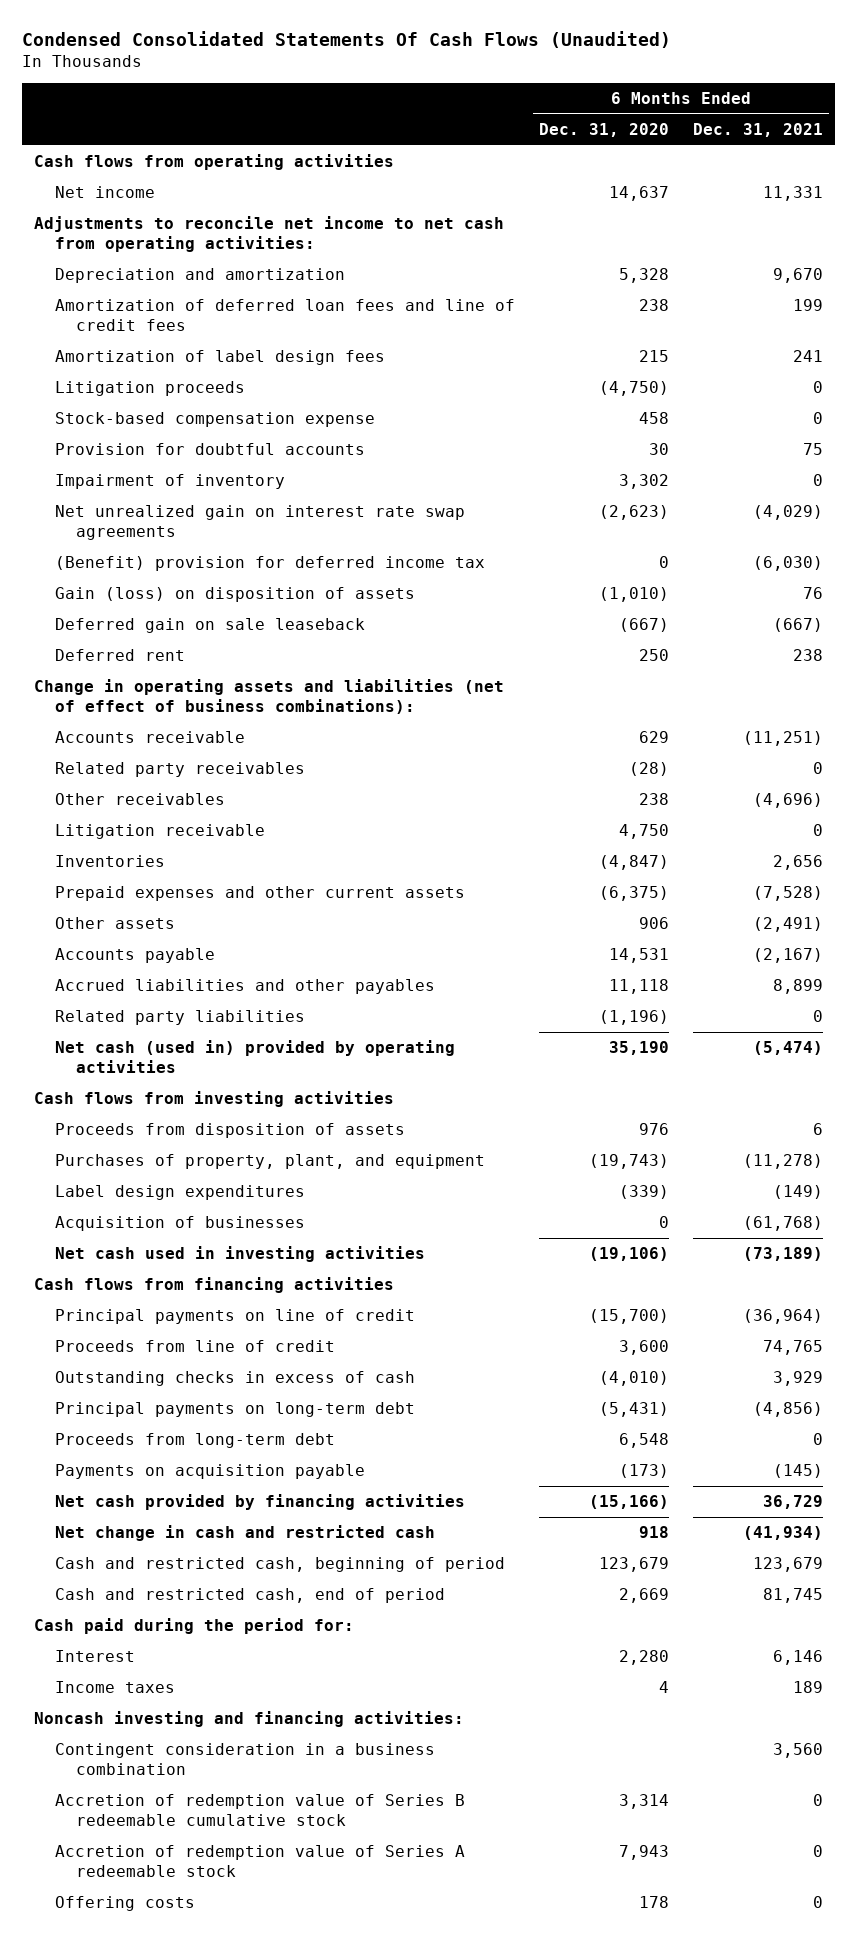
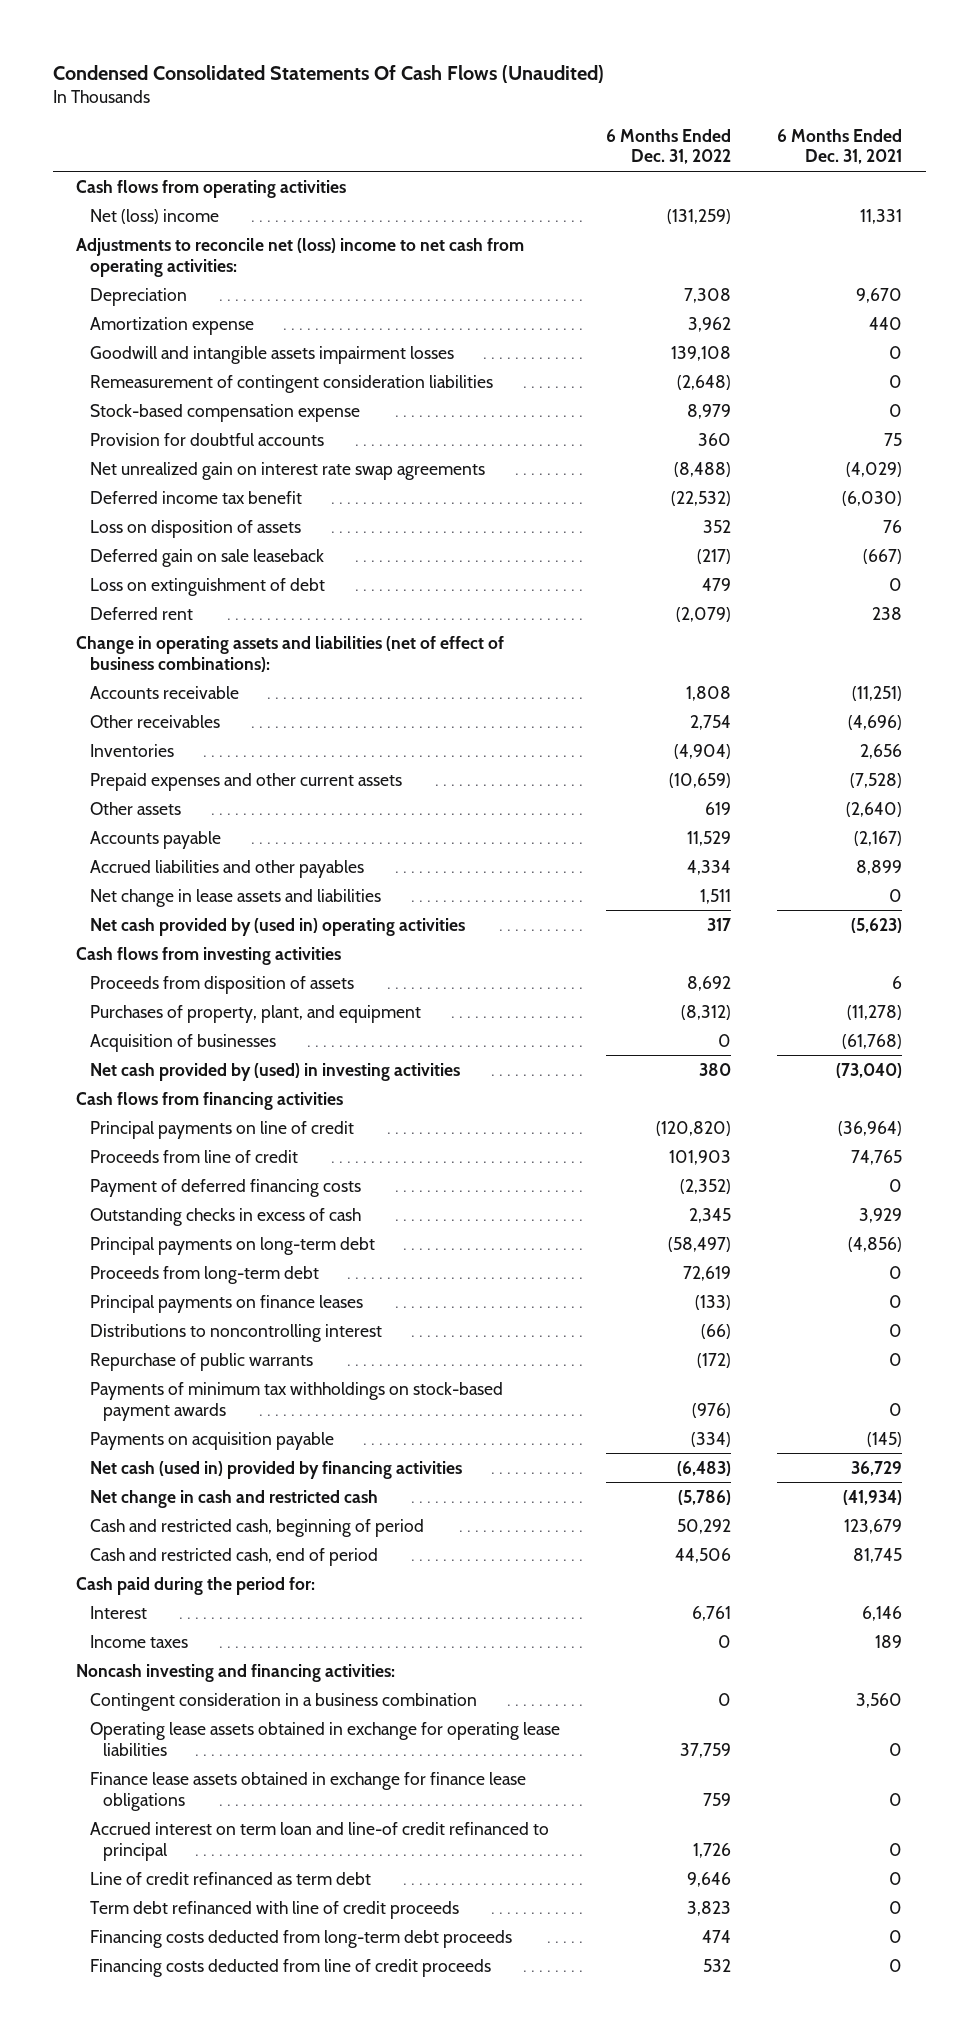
[539,122,670,137] Dec. 31, 2020 -> none
none -> [605,128,731,165] 6 Months Ended Dec. 31, 2022
[55,299,516,331] Amortization of deferred loan fees and line of credit fees -> none
[55,350,386,366] Amortization of label design fees -> none
[55,381,246,397] Litigation proceeds -> none
[55,186,156,199] Net income -> [89,208,219,224] Net (loss) income
[33,216,504,252] Adjustments to reconcile net income to net cash from operating activities: -> [76,237,525,277] Adjustments to reconcile net (loss) income to net cash from operating activities:
[55,268,346,284] Depreciation and amortization -> [89,287,187,306] Depreciation
none -> [89,316,254,335] Amortization expense
none -> [89,345,454,364] Goodwill and intangible assets impairment losses
none -> [89,374,493,393] Remeasurement of contingent consideration liabilities
[55,474,286,490] Impairment of inventory -> none
[55,556,486,572] (Benefit) provision for deferred income tax -> [89,490,302,504] Deferred income tax benefit
[55,587,416,603] Gain (loss) on disposition of assets -> [89,519,301,538] Loss on disposition of assets
none -> [89,577,325,596] Loss on extinguishment of debt
[55,762,306,778] Related party receivables -> none
[55,824,266,840] Litigation receivable -> none
[753,917,824,933] (2,491) -> [846,801,903,817] (2,640)
[55,1010,306,1026] Related party liabilities -> none
none -> [89,888,381,907] Net change in lease assets and liabilities
[55,1040,456,1073] Net cash (used in) provided by operating activities -> [89,917,465,936] Net cash provided by (used in) operating activities
[753,1041,824,1056] (5,474) -> [851,917,903,933] (5,623)
[55,1185,306,1201] Label design expenditures -> none
[55,1246,426,1263] Net cash used in investing activities -> [89,1062,460,1081] Net cash provided by (used) in investing activities
[743,1247,824,1262] (73,189) -> [836,1062,903,1078] (73,040)
none -> [89,1178,361,1197] Payment of deferred financing costs
none -> [89,1294,363,1313] Principal payments on finance leases
none -> [89,1323,382,1342] Distributions to noncontrolling interest
none -> [89,1352,313,1371] Repurchase of public warrants
none -> [89,1381,503,1421] Payments of minimum tax withholdings on stock-based payment awards
[55,1494,466,1511] Net cash provided by financing activities -> [89,1460,462,1479] Net cash (used in) provided by financing activities
[55,1794,466,1826] Accretion of redemption value of Series B redeemable cumulative stock -> none
[55,1845,466,1877] Accretion of redemption value of Series A redeemable stock -> none
[55,1896,196,1912] Offering costs -> none
none -> [89,1721,560,1756] Operating lease assets obtained in exchange for operating lease liabilities
none -> [89,1771,526,1811] Finance lease assets obtained in exchange for finance lease obligations
none -> [89,1821,549,1861] Accrued interest on term loan and line-of credit refinanced to principal
none -> [89,1871,371,1885] Line of credit refinanced as term debt
none -> [89,1900,459,1919] Term debt refinanced with line of credit proceeds
none -> [89,1929,512,1948] Financing costs deducted from long-term debt proceeds
none -> [89,1958,491,1977] Financing costs deducted from line of credit proceeds

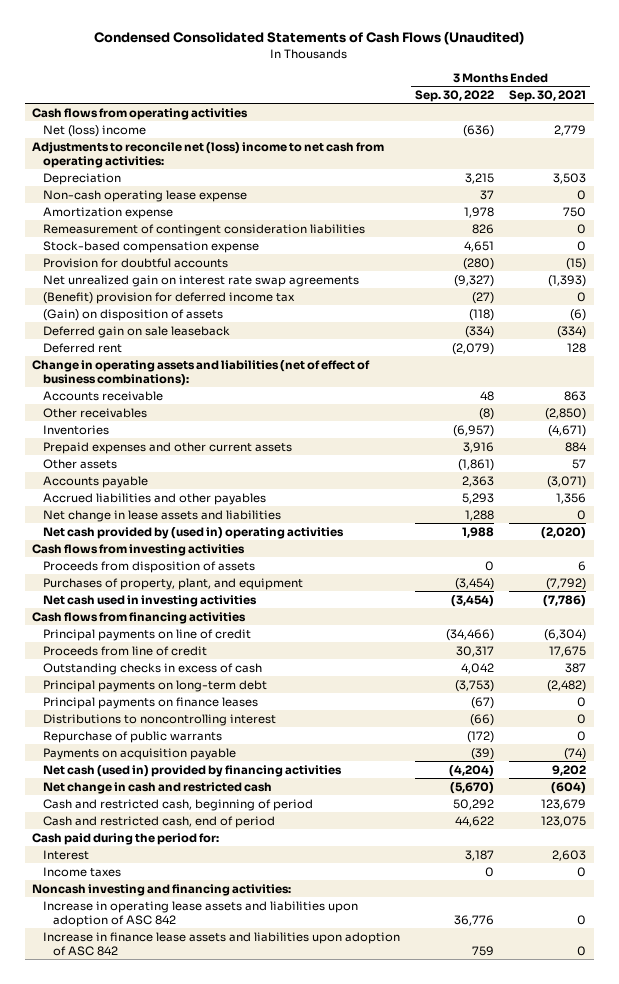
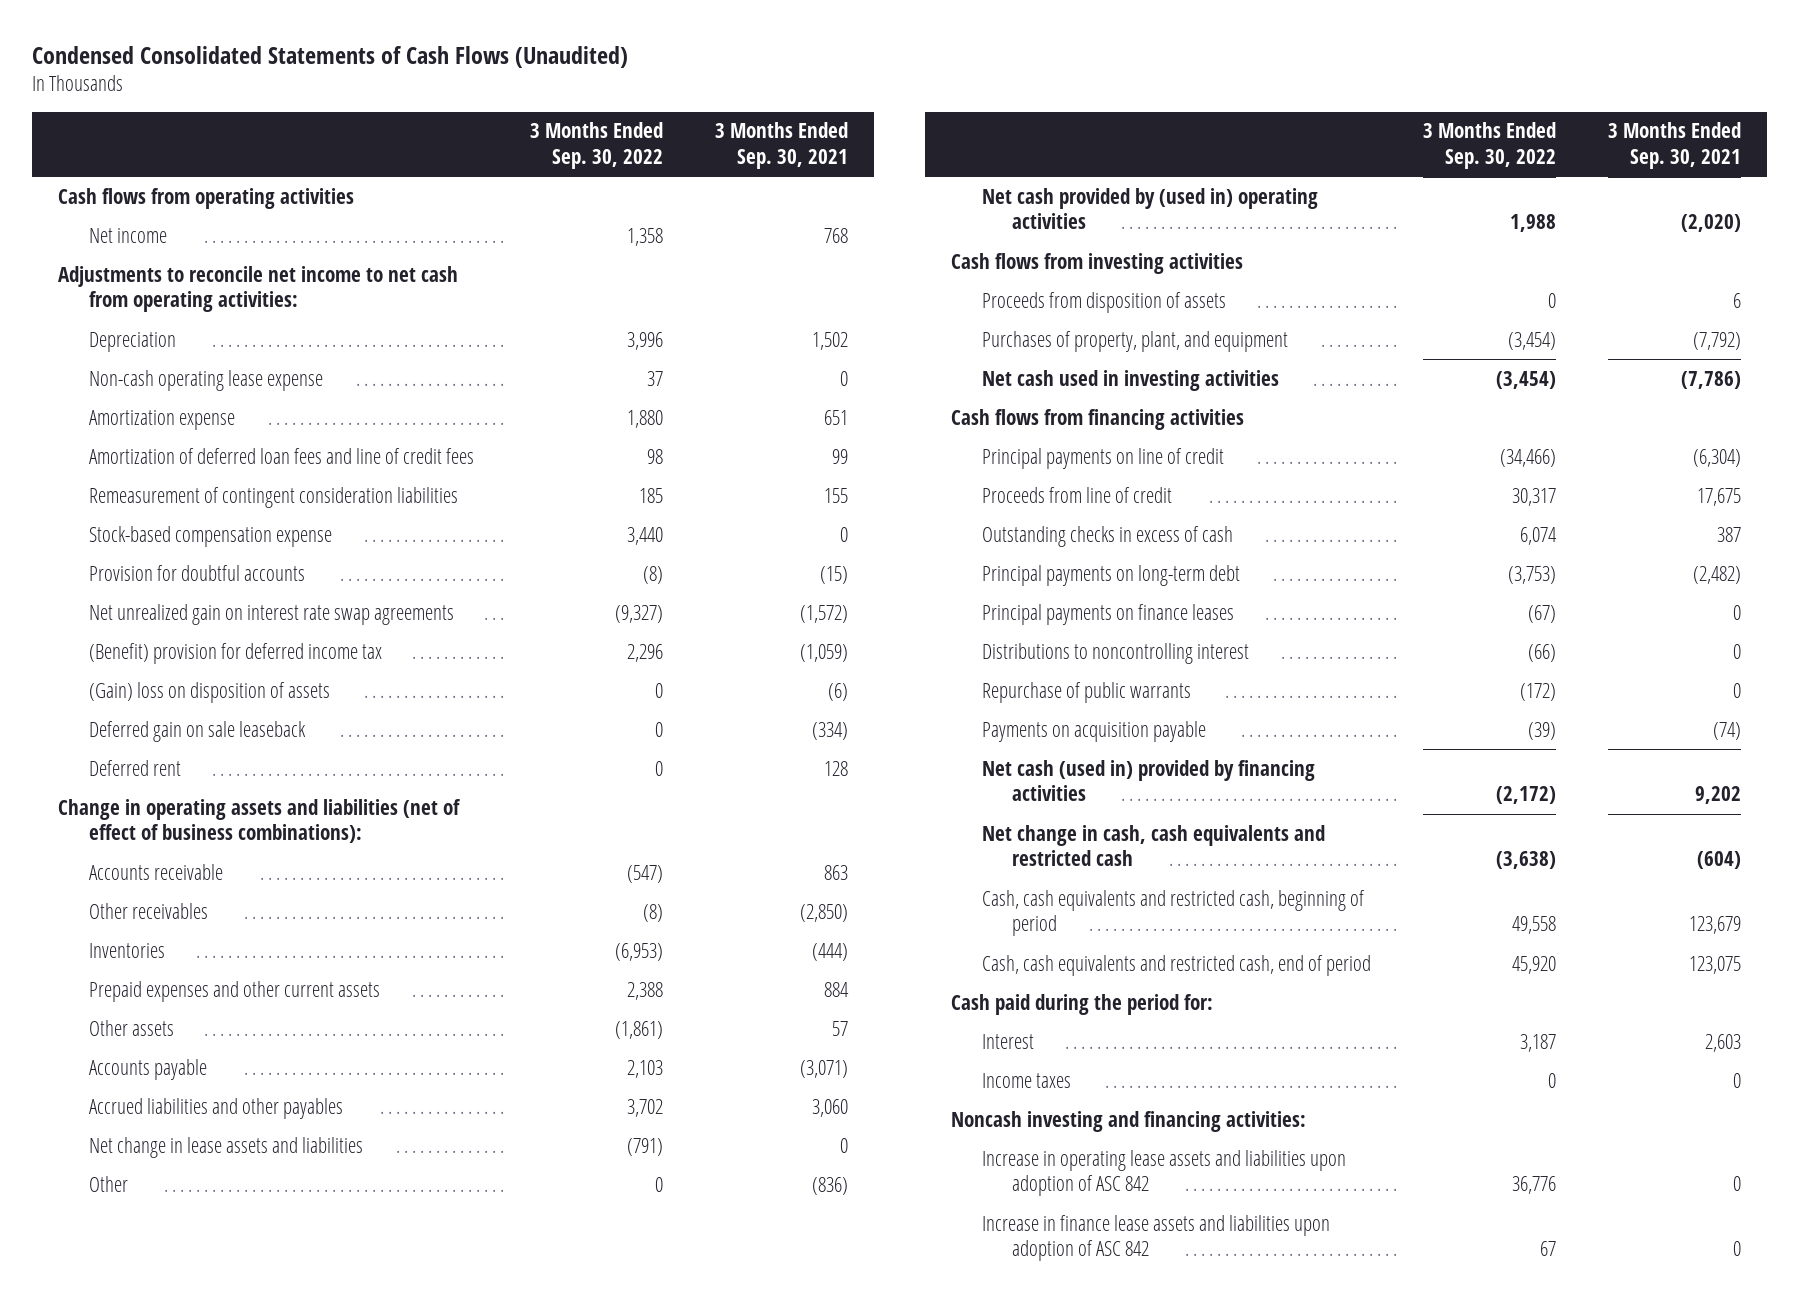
[42,124,146,137] Net (loss) income -> [88,227,167,243] Net income
[463,124,495,137] (636) -> [626,227,663,246] 1,358
[554,124,587,136] 2,779 -> [824,227,849,243] 768
[32,141,385,168] Adjustments to reconcile net (loss) income to net cash from operating activities: -> [58,265,459,313] Adjustments to reconcile net income to net cash from operating activities:
[465,172,495,184] 3,215 -> [626,331,663,350] 3,996
[553,172,587,184] 3,503 -> [812,331,849,350] 1,502
[464,206,495,218] 1,978 -> [626,409,663,428] 1,880
[563,206,587,217] 750 -> [824,409,849,425] 651
none -> [88,447,474,464] Amortization of deferred loan fees and line of credit fees
[472,223,495,234] 826 -> [638,487,663,503] 185
[577,223,587,234] 0 -> [824,487,849,503] 155
[464,240,495,252] 4,651 -> [626,526,663,545] 3,440
[463,257,495,270] (280) -> [642,565,663,584] (8)
[548,274,587,287] (1,393) -> [800,604,849,623] (1,572)
[472,291,495,304] (27) -> [626,643,663,662] 2,296
[577,291,587,302] 0 -> [800,643,849,662] (1,059)
[42,308,223,321] (Gain) on disposition of assets -> [88,681,330,703] (Gain) loss on disposition of assets
[469,308,495,321] (118) -> [654,682,663,698] 0
[465,325,495,338] (334) -> [654,721,663,737] 0
[452,342,495,355] (2,079) -> [654,760,663,776] 0
[480,390,495,401] 48 -> [626,864,663,883] (547)
[453,424,495,437] (6,957) -> [614,942,663,961] (6,953)
[548,424,587,437] (4,671) -> [812,942,849,961] (444)
[463,441,495,453] 3,916 -> [626,981,663,1000] 2,388
[462,475,495,487] 2,363 -> [626,1059,663,1078] 2,103
[462,492,495,504] 5,293 -> [626,1098,663,1117] 3,702
[556,492,587,504] 1,356 -> [812,1098,849,1117] 3,060
[465,509,495,521] 1,288 -> [626,1137,663,1156] (791)
none -> [88,1175,128,1192] Other
[461,662,495,674] 4,042 -> [1519,526,1557,545] 6,074
[449,764,495,777] (4,204) -> [1495,786,1556,805] (2,172)
[42,781,272,794] Net change in cash and restricted cash -> [981,824,1325,867] Net change in cash, cash equivalents and restricted cash
[450,781,495,794] (5,670) -> [1495,851,1556,870] (3,638)
[42,798,313,811] Cash and restricted cash, beginning of period -> [981,889,1365,937] Cash, cash equivalents and restricted cash, beginning of period
[453,798,495,810] 50,292 -> [1511,916,1556,935] 49,558
[42,815,275,828] Cash and restricted cash, end of period -> [981,954,1371,976] Cash, cash equivalents and restricted cash, end of period
[455,815,495,827] 44,622 -> [1511,955,1556,974] 45,920
[472,945,495,956] 759 -> [1539,1241,1556,1257] 67

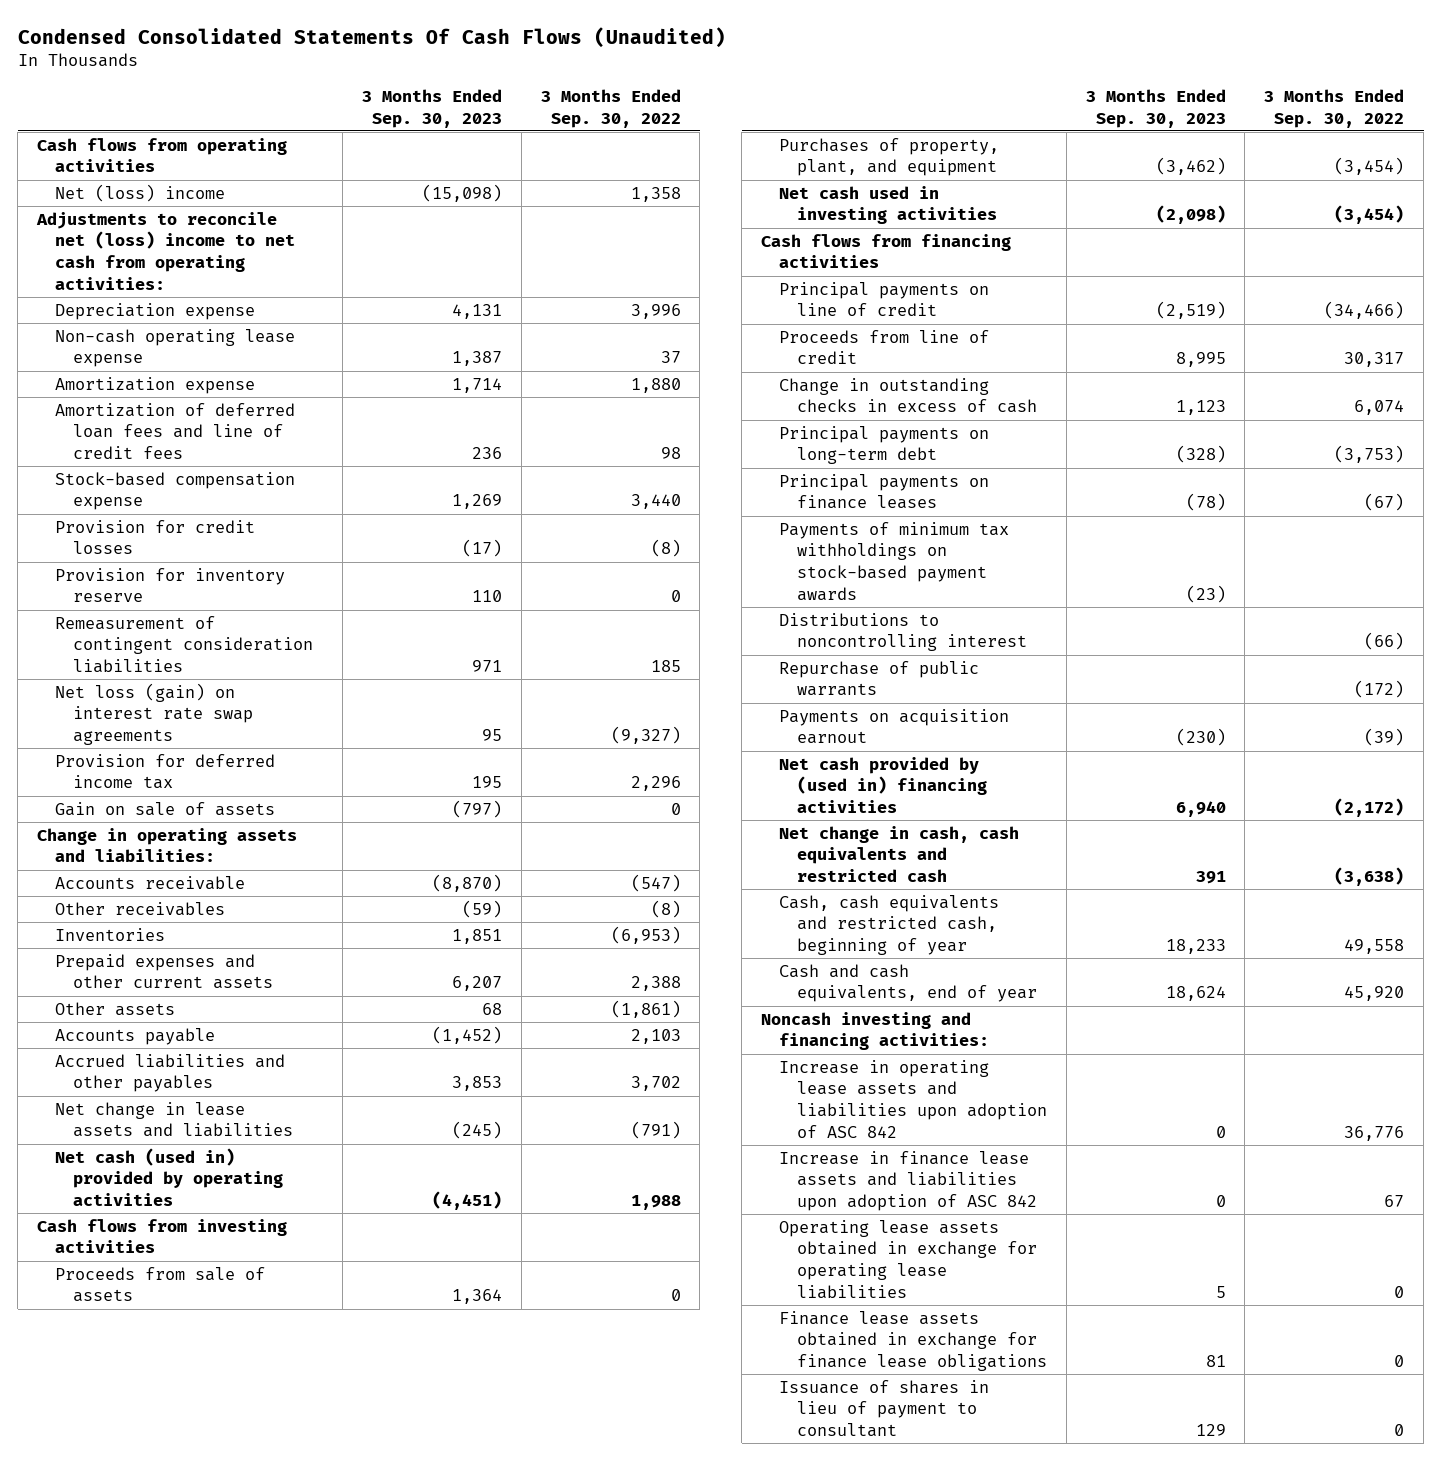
[32,45,629,68] Condensed Consolidated Statements of Cash Flows (Unaudited) -> [17,26,726,48] Condensed Consolidated Statements Of Cash Flows (Unaudited)
[715,122,849,169] 3 Months Ended Sep. 30, 2021 -> none
none -> [361,89,502,128] 3 Months Ended Sep. 30, 2023
[88,227,167,243] Net income -> [55,183,226,202] Net (loss) income
[58,265,459,313] Adjustments to reconcile net income to net cash from operating activities: -> [36,211,296,290] Adjustments to reconcile net (loss) income to net cash from operating activities:
[88,331,176,352] Depreciation -> [55,302,256,320] Depreciation expense
[88,720,306,742] Deferred gain on sale leaseback -> none
[88,759,181,776] Deferred rent -> none
[88,564,305,581] Provision for doubtful accounts -> [55,519,256,555] Provision for credit losses
none -> [55,567,286,603] Provision for inventory reserve
[88,486,458,508] Remeasurement of contingent consideration liabilities -> [55,615,314,674] Remeasurement of contingent consideration liabilities
[88,603,454,625] Net unrealized gain on interest rate swap agreements -> [55,682,254,746] Net loss (gain) on interest rate swap agreements
[88,642,382,664] (Benefit) provision for deferred income tax -> [55,753,276,790] Provision for deferred income tax
[88,681,330,703] (Gain) loss on disposition of assets -> [55,801,276,816] Gain on sale of assets
[58,798,462,844] Change in operating assets and liabilities (net of effect of business combinations): -> [37,827,298,863] Change in operating assets and liabilities:
[88,1175,128,1192] Other -> none
[981,187,1318,230] Net cash provided by (used in) operating activities -> [55,1147,284,1207] Net cash (used in) provided by operating activities
[981,291,1226,313] Proceeds from disposition of assets -> [55,1266,266,1303] Proceeds from sale of assets
[981,525,1233,547] Outstanding checks in excess of cash -> [778,377,1037,414] Change in outstanding checks in excess of cash
none -> [778,521,1009,601] Payments of minimum tax withholdings on stock-based payment awards
[981,720,1206,742] Payments on acquisition payable -> [778,708,1009,745] Payments on acquisition earnout
[981,759,1315,802] Net cash (used in) provided by financing activities -> [778,756,987,814] Net cash provided by (used in) financing activities
[951,993,1214,1015] Cash paid during the period for: -> none
[981,1033,1034,1049] Interest -> none
[981,1072,1071,1088] Income taxes -> none
[981,889,1365,937] Cash, cash equivalents and restricted cash, beginning of period -> [778,894,999,956] Cash, cash equivalents and restricted cash, beginning of year
[981,954,1371,976] Cash, cash equivalents and restricted cash, end of period -> [778,963,1037,1003] Cash and cash equivalents, end of year
none -> [778,1219,1037,1299] Operating lease assets obtained in exchange for operating lease liabilities
none -> [778,1310,1047,1372] Finance lease assets obtained in exchange for finance lease obligations
none -> [778,1379,989,1438] Issuance of shares in lieu of payment to consultant

